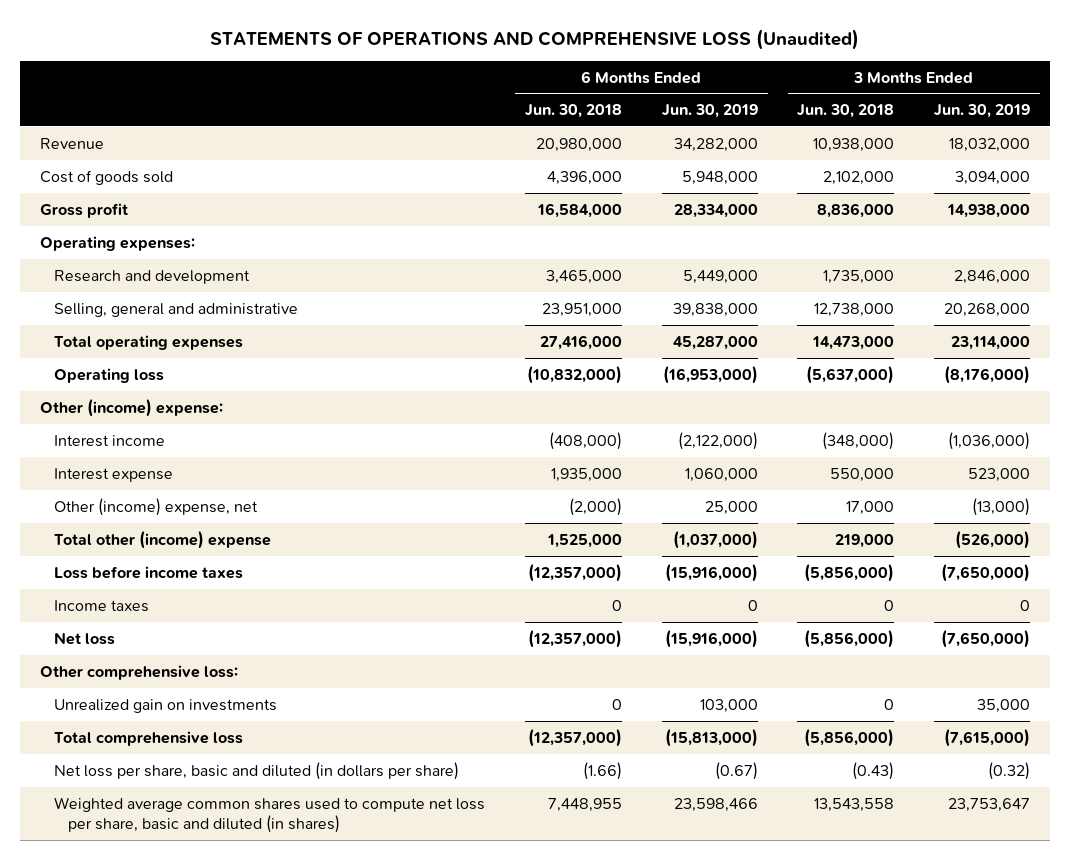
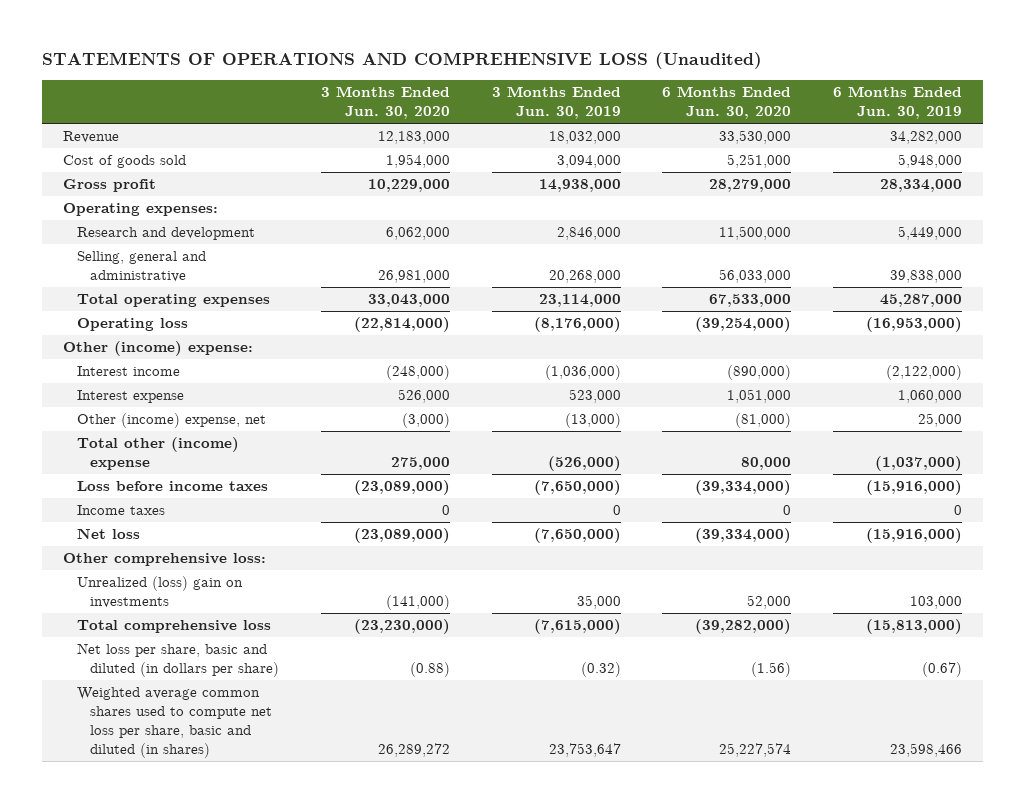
[524,104,622,119] Jun. 30, 2018 -> none
[797,104,895,119] Jun. 30, 2018 -> none
none -> [321,86,451,120] 3 Months Ended Jun. 30, 2020
none -> [662,86,792,120] 6 Months Ended Jun. 30, 2020
[53,698,277,713] Unrealized gain on investments -> [76,576,243,609] Unrealized (loss) gain on investments

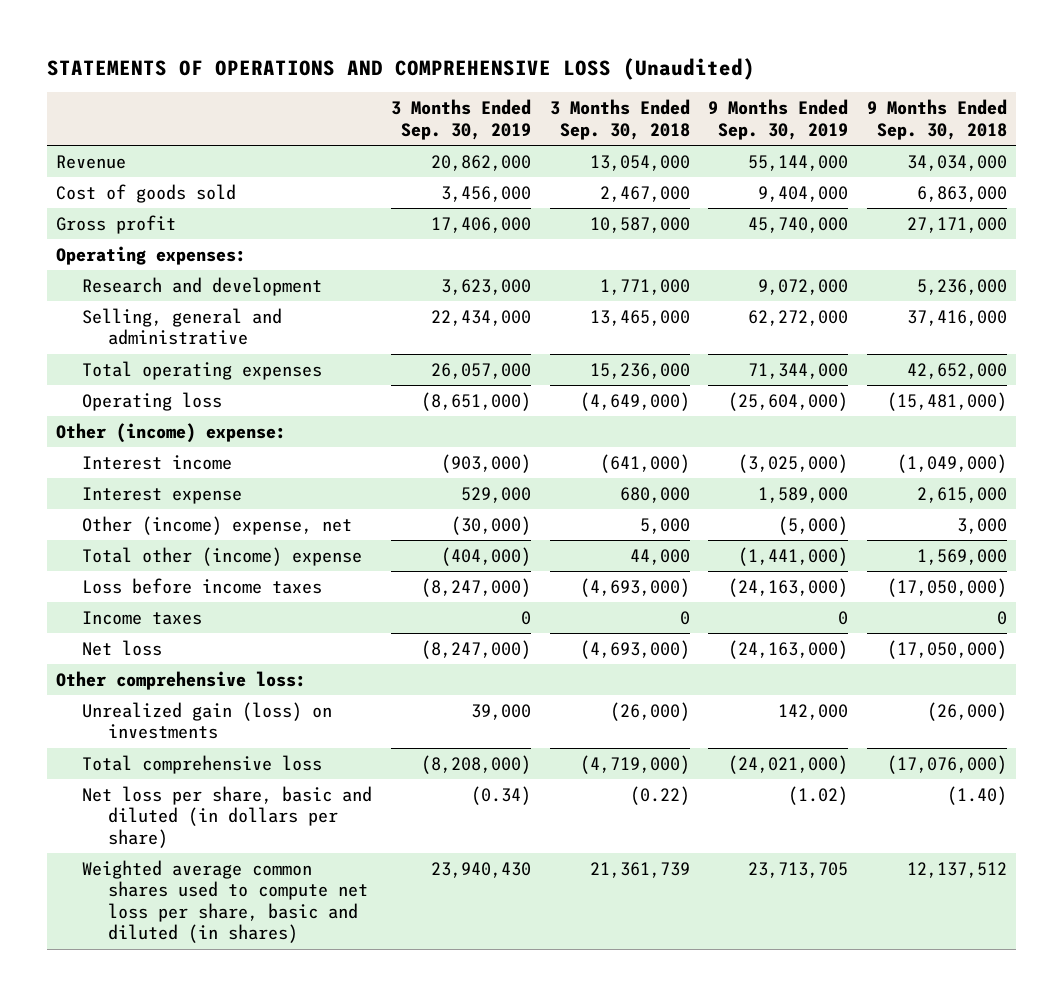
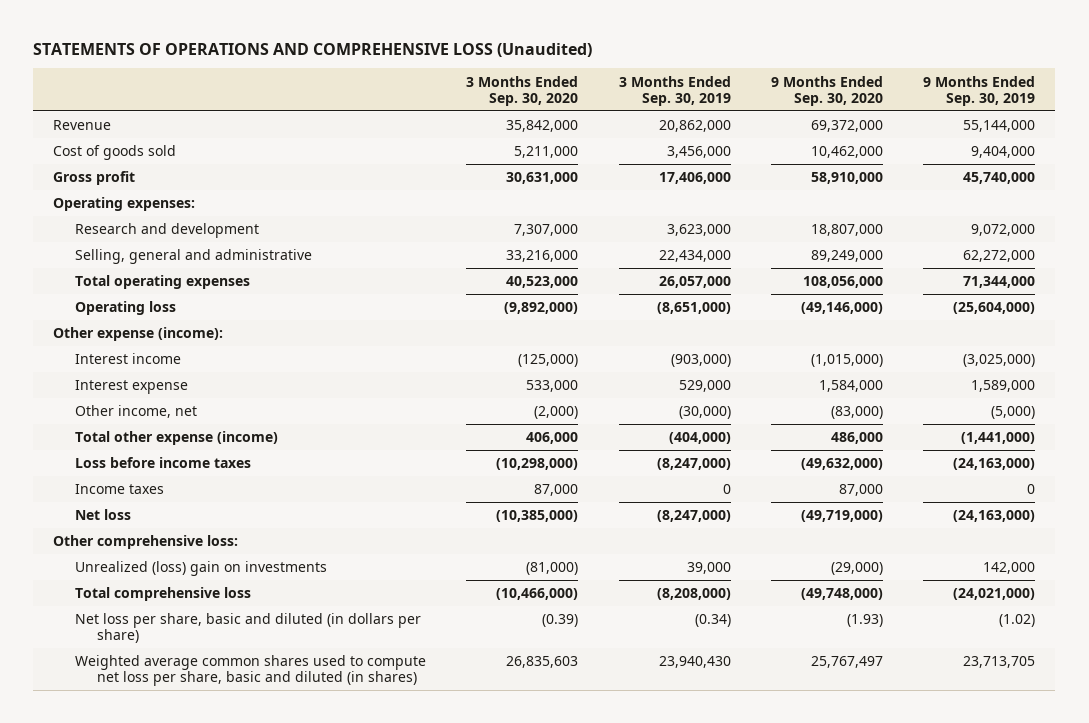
[549,99,690,140] 3 Months Ended Sep. 30, 2018 -> none
[867,99,1008,140] 9 Months Ended Sep. 30, 2018 -> none
none -> [466,75,579,106] 3 Months Ended Sep. 30, 2020
none -> [770,75,883,106] 9 Months Ended Sep. 30, 2020
[56,422,287,443] Other (income) expense: -> [53,327,224,342] Other expense (income):
[82,515,353,535] Other (income) expense, net -> [75,405,198,419] Other income, net
[82,546,363,566] Total other (income) expense -> [75,431,279,446] Total other expense (income)
[82,701,333,740] Unrealized gain (loss) on investments -> [75,561,328,577] Unrealized (loss) gain on investments

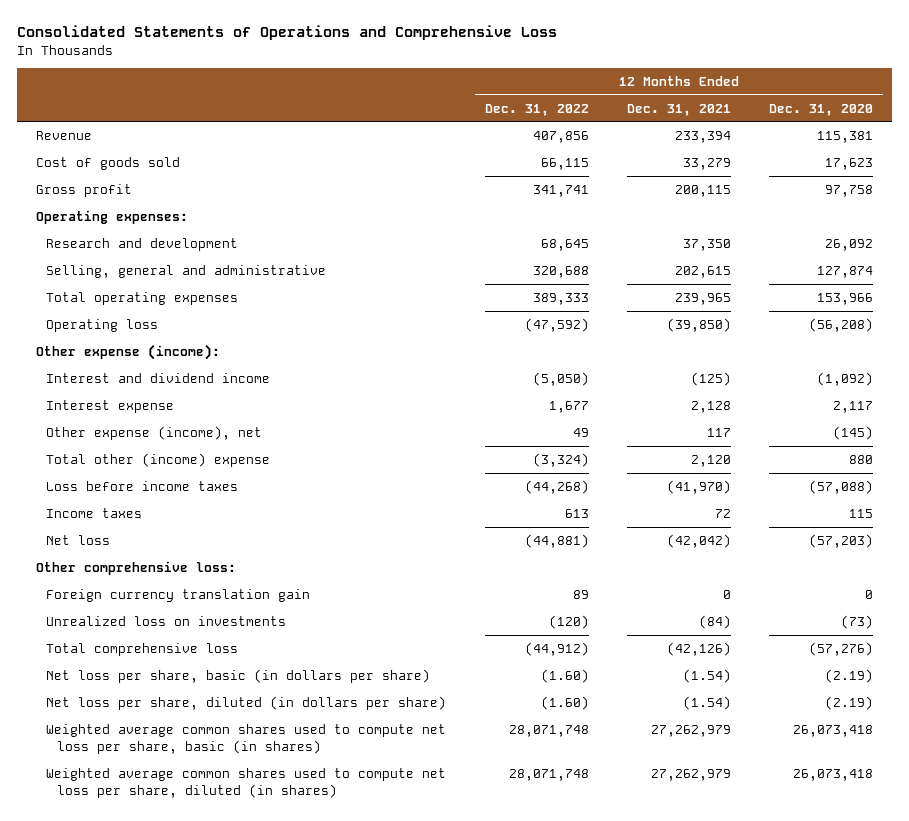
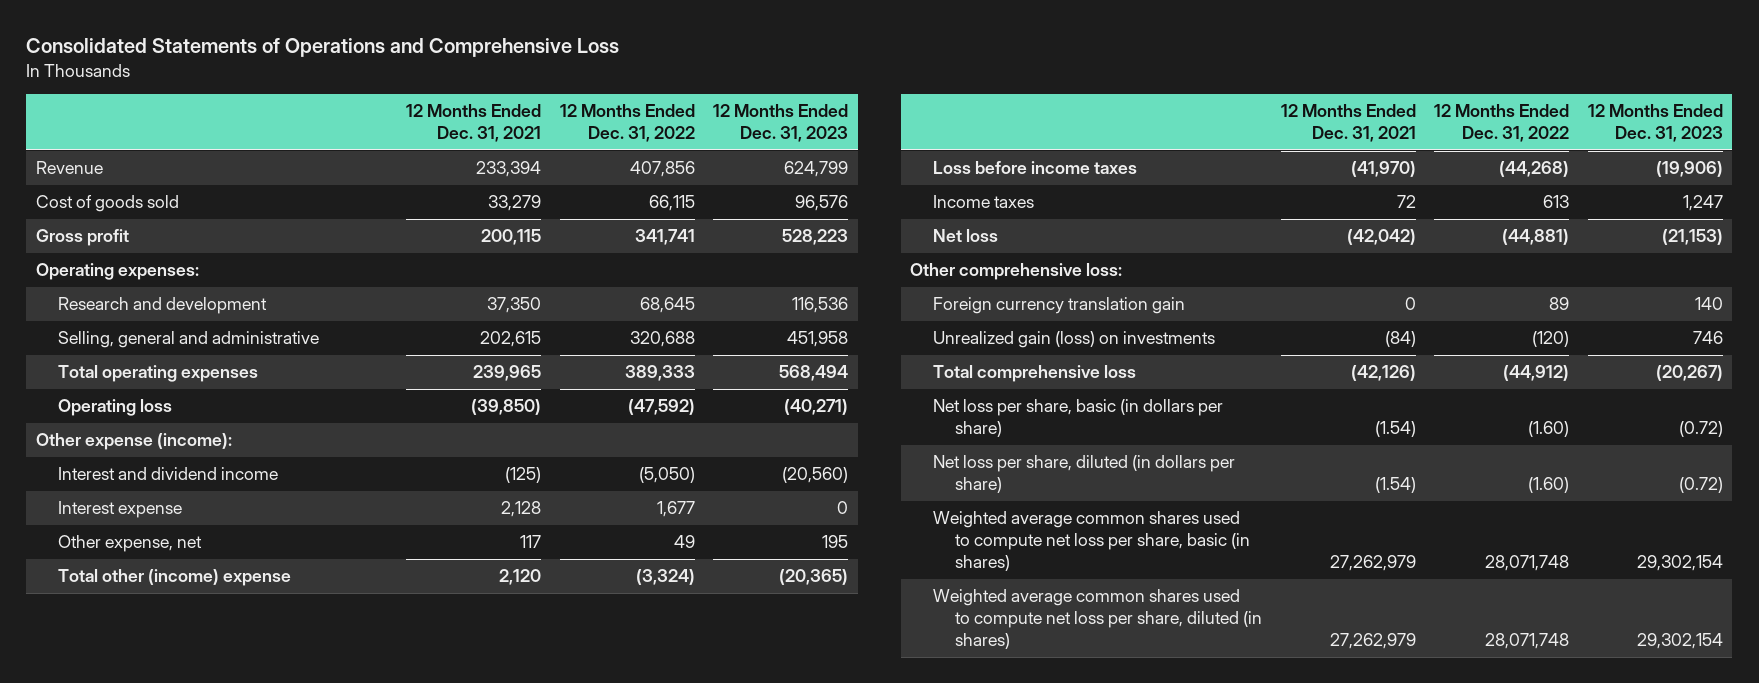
[769,103,874,116] Dec. 31, 2020 -> none
none -> [713,104,849,143] 12 Months Ended Dec. 31, 2023
[46,425,263,440] Other expense (income), net -> [58,535,203,553] Other expense, net
[46,615,287,626] Unrealized loss on investments -> [932,331,1215,349] Unrealized gain (loss) on investments

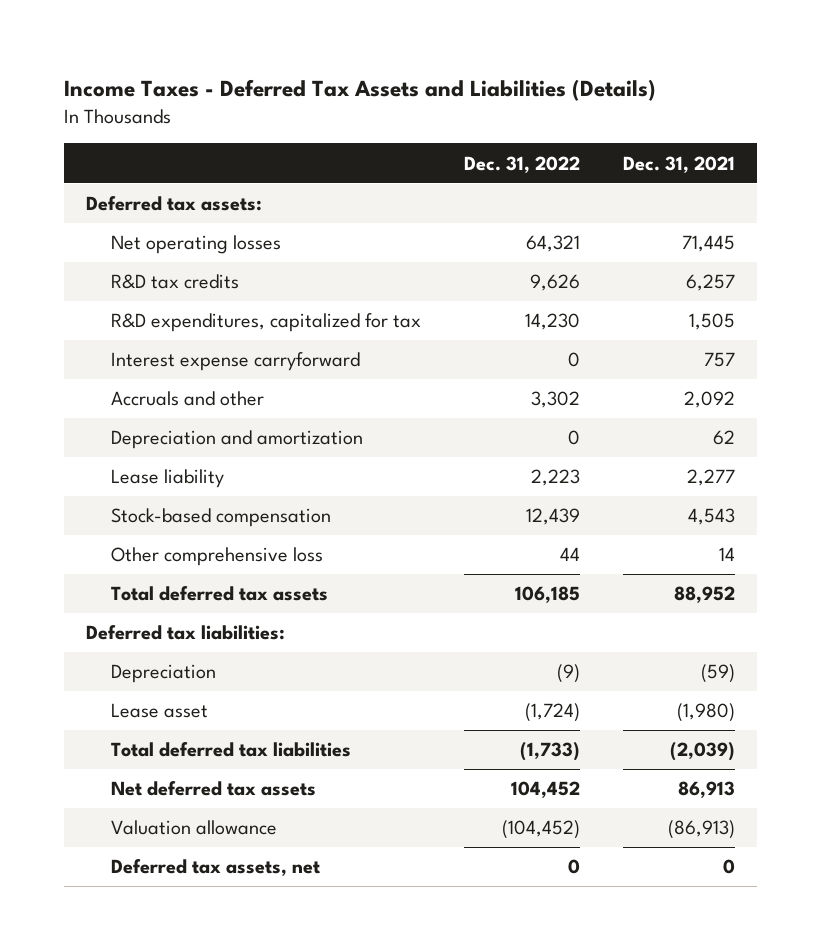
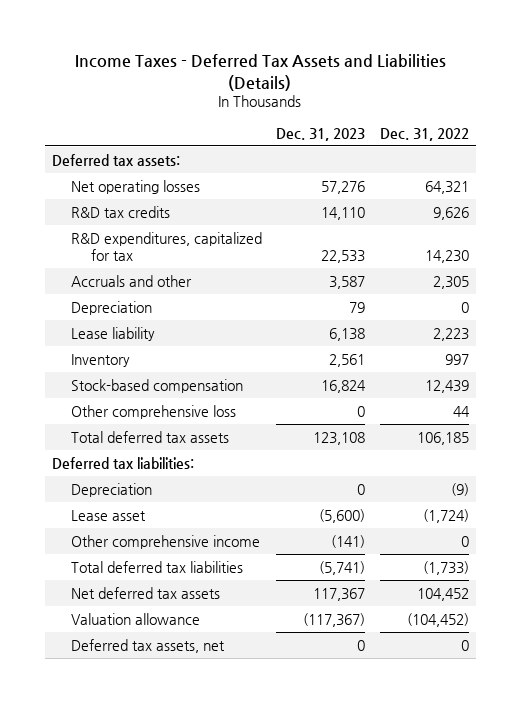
[623,155,736,173] Dec. 31, 2021 -> none
none -> [276,127,366,141] Dec. 31, 2023
[111,352,361,372] Interest expense carryforward -> none
[531,391,581,409] 3,302 -> [432,275,469,289] 2,305
[111,430,364,450] Depreciation and amortization -> [71,300,153,315] Depreciation
none -> [71,353,131,367] Inventory
none -> [71,534,261,549] Other comprehensive income

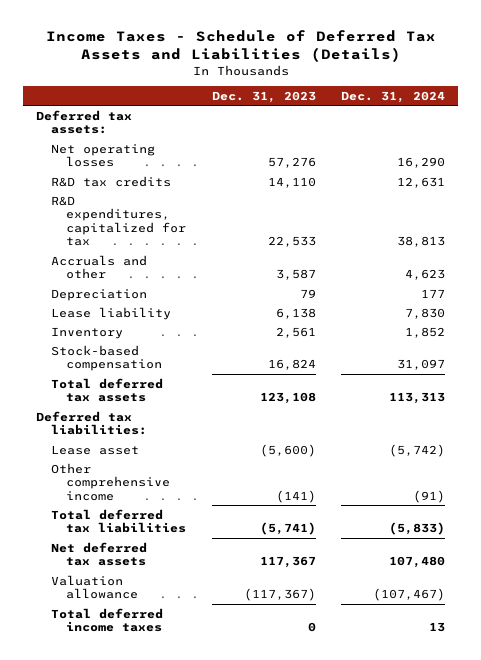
[75,54,447,91] Income Taxes - Deferred Tax Assets and Liabilities (Details) -> [45,30,436,62] Income Taxes - Schedule of Deferred Tax Assets and Liabilities (Details)
[379,127,469,141] Dec. 31, 2022 -> none
none -> [341,90,446,103] Dec. 31, 2024
[71,404,237,419] Other comprehensive loss -> none
[71,482,153,497] Depreciation -> none
[71,638,226,653] Deferred tax assets, net -> [50,607,163,633] Total deferred income taxes

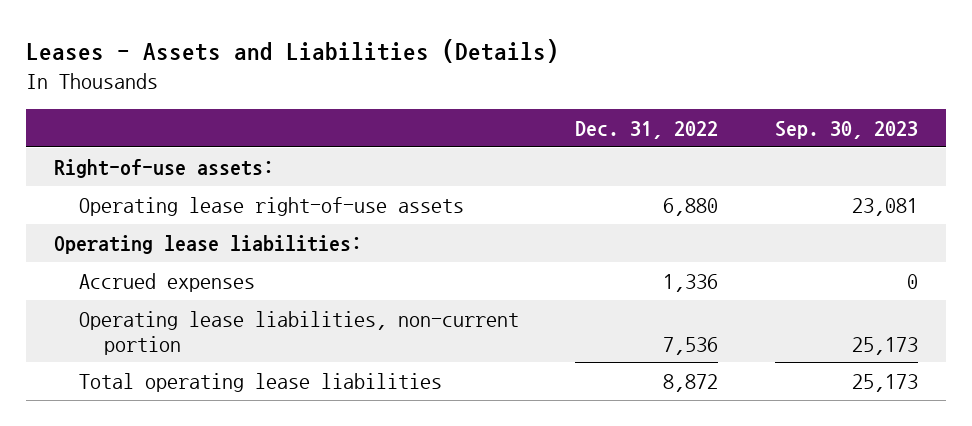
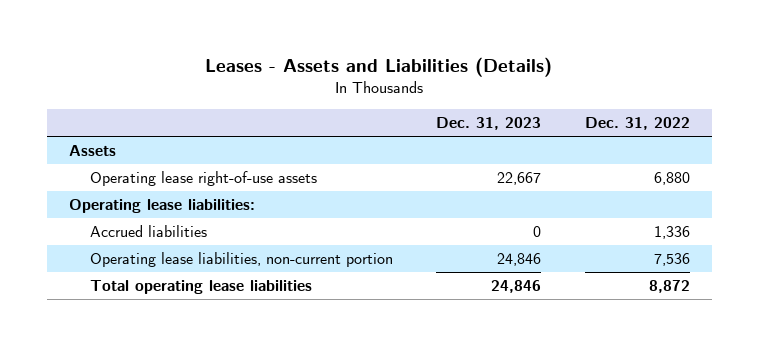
[774,120,918,139] Sep. 30, 2023 -> none
none -> [436,117,542,131] Dec. 31, 2023
[54,158,275,178] Right-of-use assets: -> none
none -> [68,145,116,157] Assets
[79,272,256,292] Accrued expenses -> [89,225,207,238] Accrued liabilities

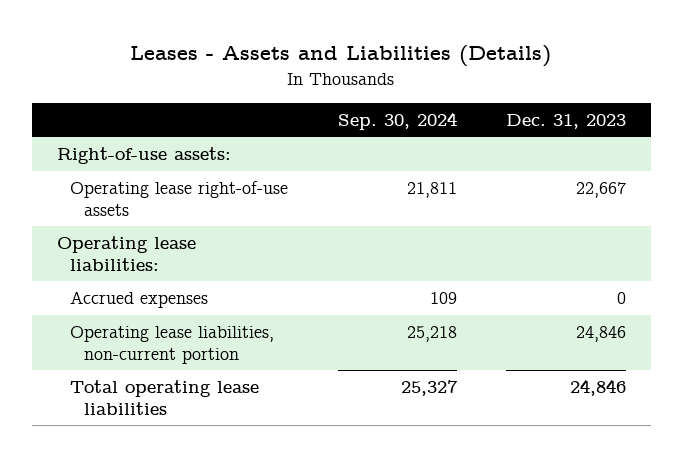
[584,117,690,131] Dec. 31, 2022 -> none
none -> [337,111,457,130] Sep. 30, 2024
[68,145,116,157] Assets -> none
none -> [56,147,231,165] Right-of-use assets:
[89,225,207,238] Accrued liabilities -> [70,291,209,309] Accrued expenses

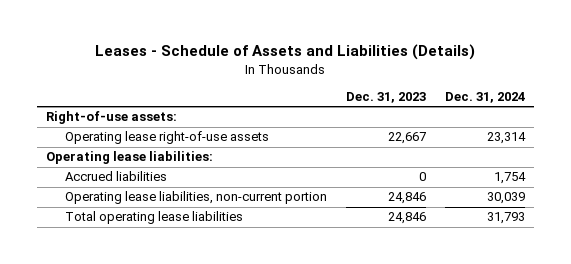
[130,45,552,68] Leases - Assets and Liabilities (Details) -> [95,44,476,61] Leases - Schedule of Assets and Liabilities (Details)
[337,111,457,130] Sep. 30, 2024 -> none
none -> [444,92,525,104] Dec. 31, 2024
[70,291,209,309] Accrued expenses -> [65,171,168,182] Accrued liabilities

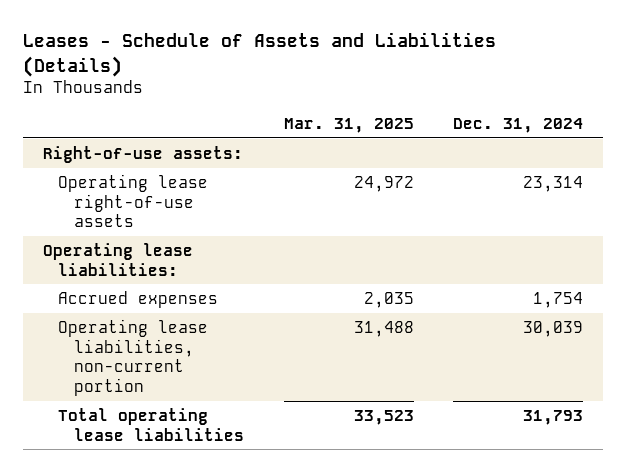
[345,92,426,104] Dec. 31, 2023 -> none
none -> [283,117,414,133] Mar. 31, 2025
[65,171,168,182] Accrued liabilities -> [58,290,219,308] Accrued expenses

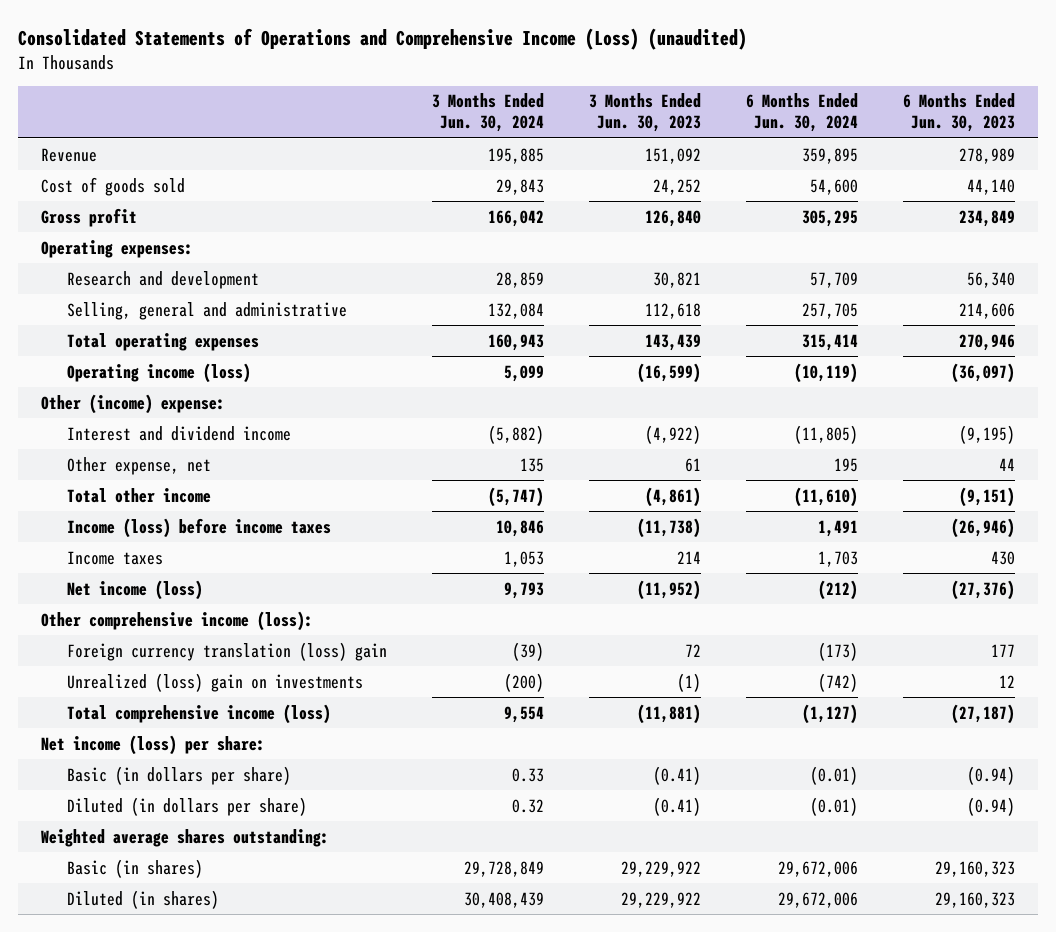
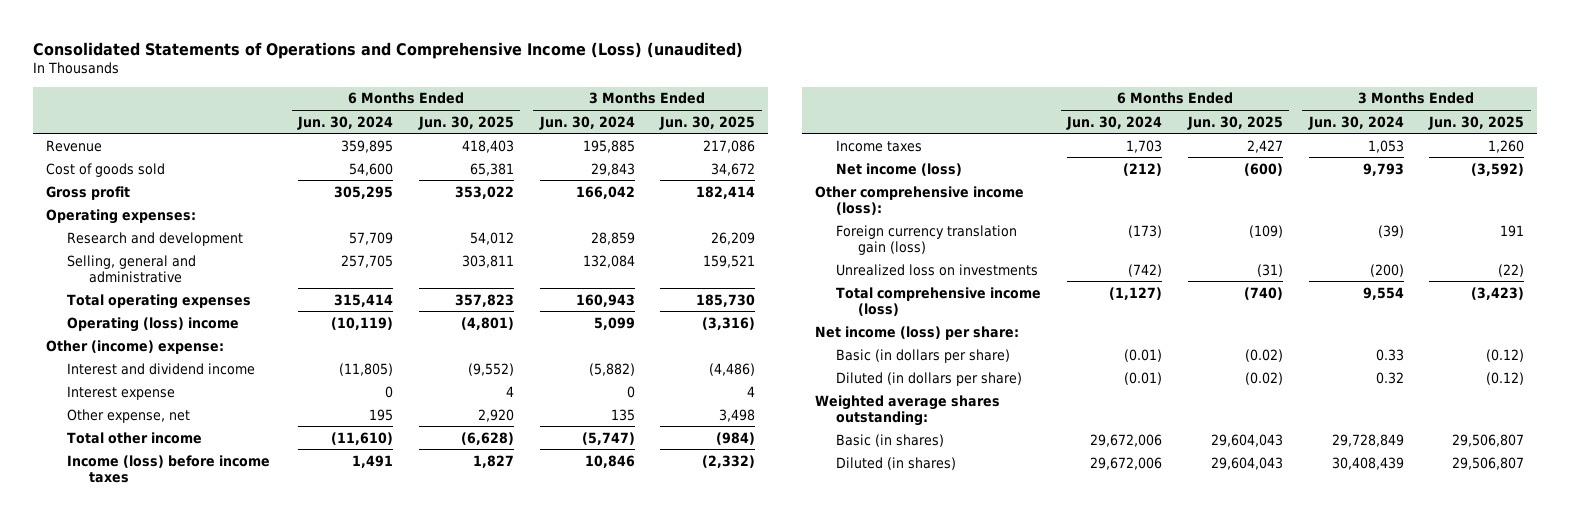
[589,93,702,133] 3 Months Ended Jun. 30, 2023 -> none
[903,93,1016,133] 6 Months Ended Jun. 30, 2023 -> none
none -> [417,115,514,130] Jun. 30, 2025
none -> [659,115,756,130] Jun. 30, 2025
[66,362,251,383] Operating income (loss) -> [67,316,240,332] Operating (loss) income
none -> [67,385,176,400] Interest expense
[66,641,387,661] Foreign currency translation (loss) gain -> [836,224,1018,255] Foreign currency translation gain (loss)
[66,672,363,692] Unrealized (loss) gain on investments -> [836,263,1039,276] Unrealized loss on investments

